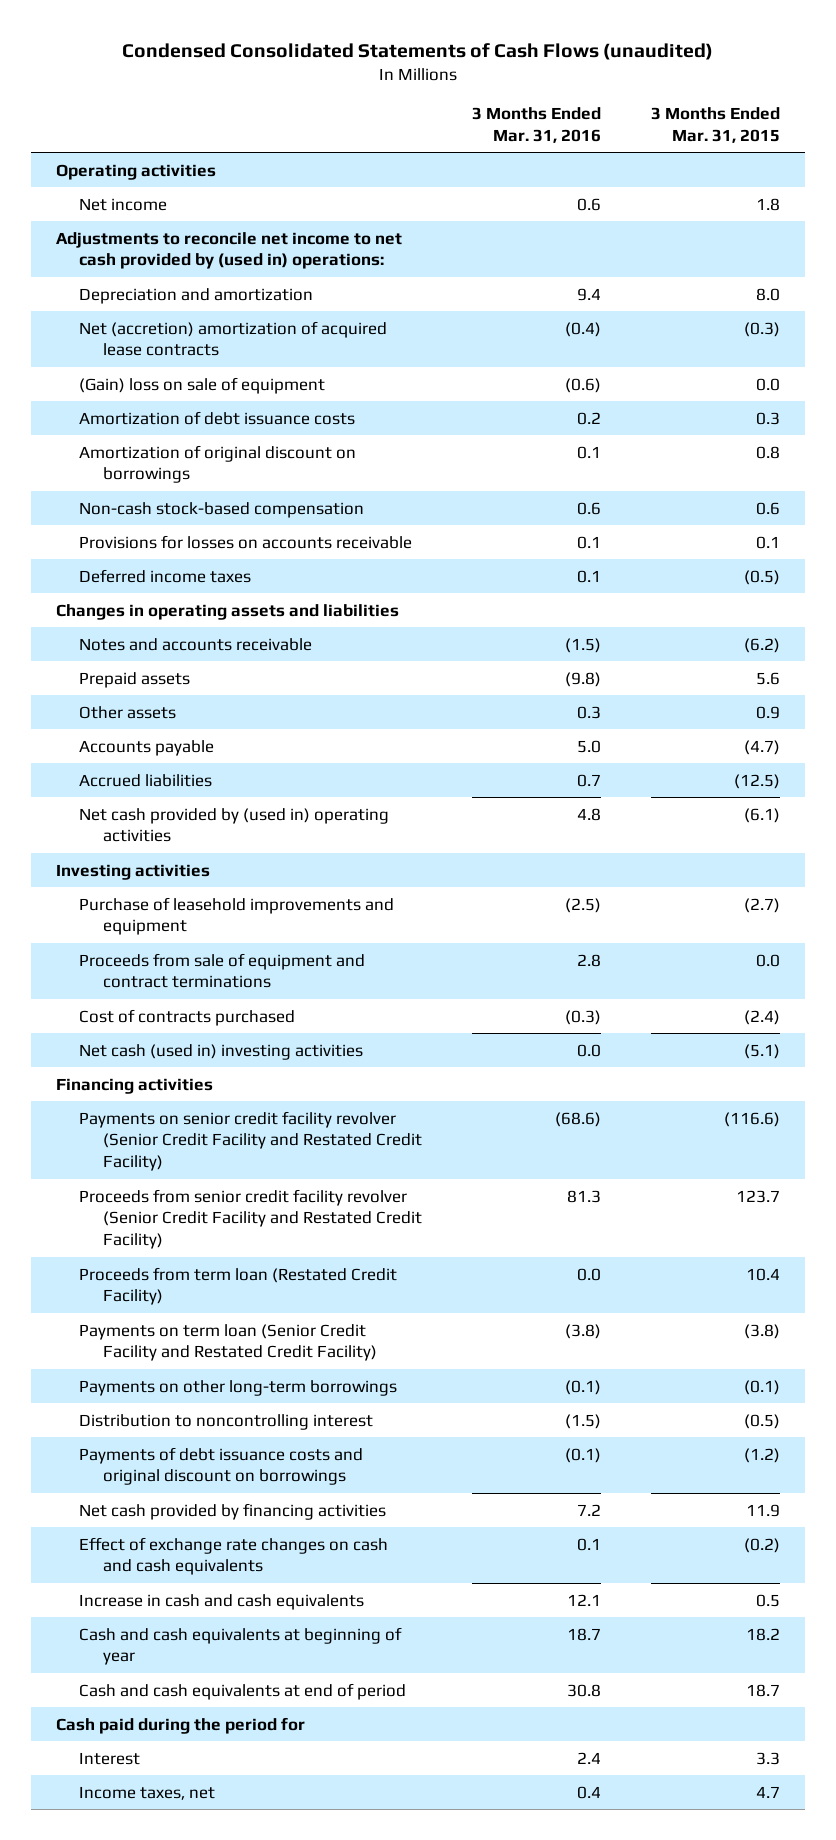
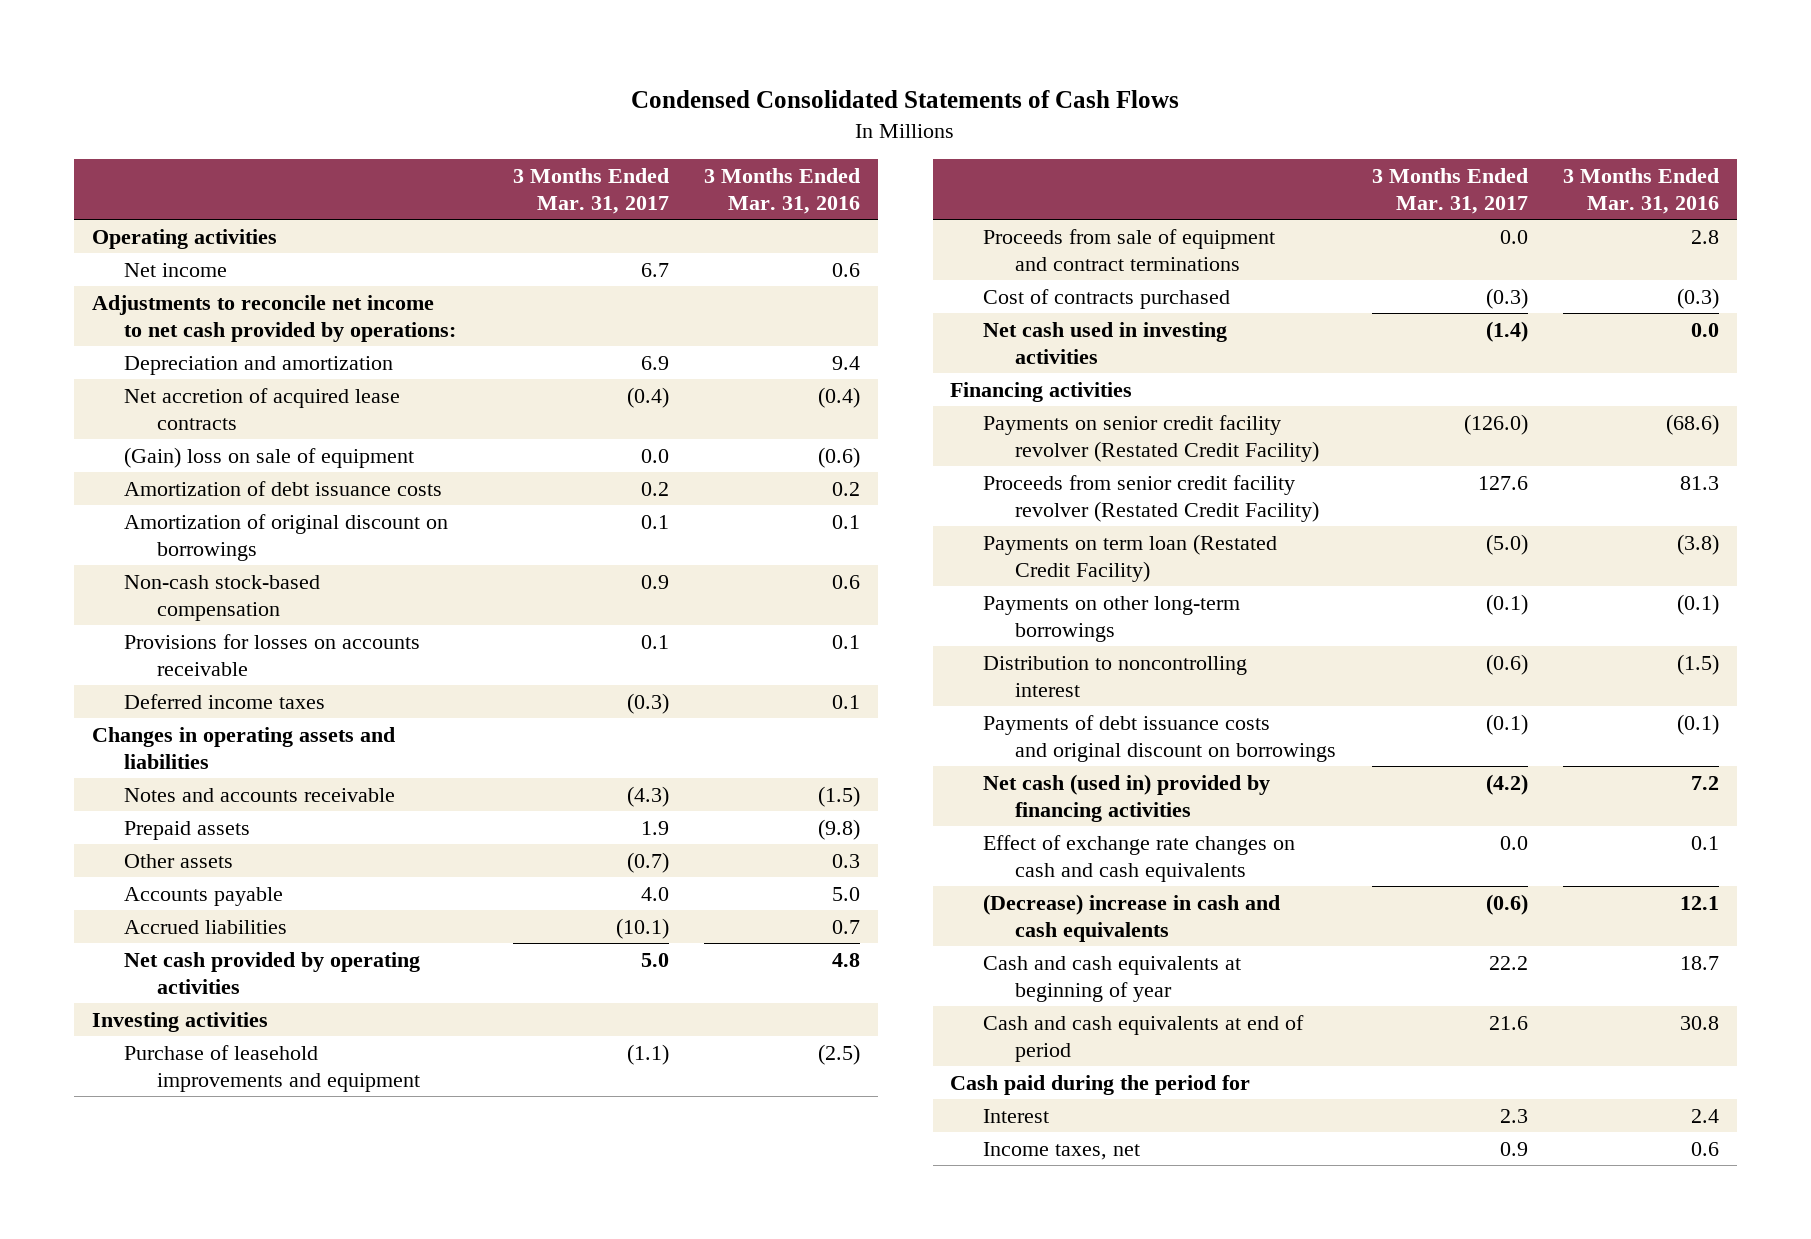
[121,42,713,60] Condensed Consolidated Statements of Cash Flows (unaudited) -> [631,90,1180,109] Condensed Consolidated Statements of Cash Flows
[651,106,781,143] 3 Months Ended Mar. 31, 2015 -> none
none -> [513,167,670,215] 3 Months Ended Mar. 31, 2017
[55,231,402,270] Adjustments to reconcile net income to net cash provided by (used in) operations: -> [91,294,457,342] Adjustments to reconcile net income to net cash provided by operations:
[79,320,388,357] Net (accretion) amortization of acquired lease contracts -> [124,387,401,430] Net accretion of acquired lease contracts
[79,807,390,843] Net cash provided by (used in) operating activities -> [124,951,421,994] Net cash provided by operating activities
[79,1043,364,1060] Net cash (used in) investing activities -> [982,321,1227,364] Net cash used in investing activities
[79,1266,398,1306] Proceeds from term loan (Restated Credit Facility) -> none
[79,1110,423,1172] Payments on senior credit facility revolver (Senior Credit Facility and Restated Credit Facility) -> [982,414,1320,462] Payments on senior credit facility revolver (Restated Credit Facility)
[79,1188,423,1250] Proceeds from senior credit facility revolver (Senior Credit Facility and Restated Credit Facility) -> [982,474,1320,522] Proceeds from senior credit facility revolver (Restated Credit Facility)
[79,1323,378,1362] Payments on term loan (Senior Credit Facility and Restated Credit Facility) -> [982,533,1277,582] Payments on term loan (Restated Credit Facility)
[79,1502,387,1520] Net cash provided by financing activities -> [982,773,1270,822] Net cash (used in) provided by financing activities
[79,1593,365,1610] Increase in cash and cash equivalents -> [982,893,1280,942] (Decrease) increase in cash and cash equivalents
[577,1785,602,1799] 0.4 -> [1690,1141,1719,1156] 0.6

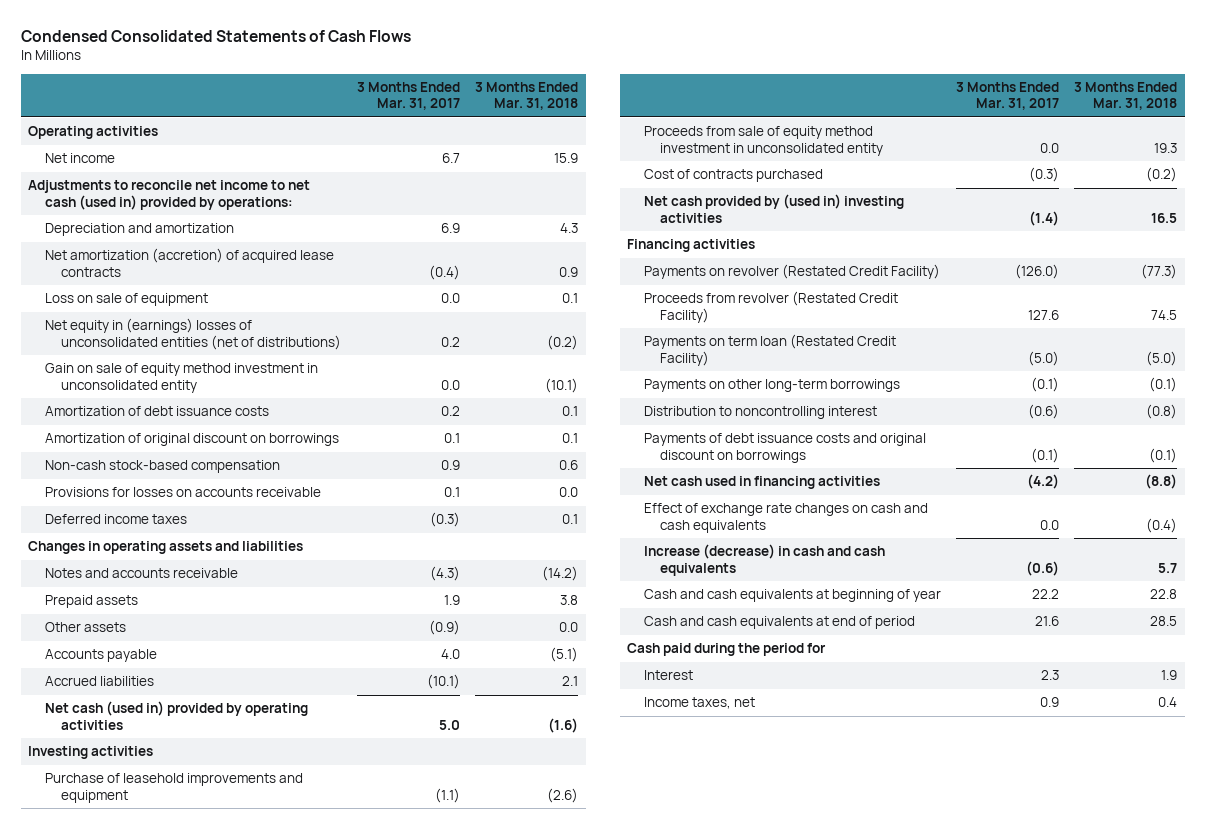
[704,167,861,215] 3 Months Ended Mar. 31, 2016 -> none
none -> [475,81,579,111] 3 Months Ended Mar. 31, 2018
[91,294,457,342] Adjustments to reconcile net income to net cash provided by operations: -> [28,180,311,210] Adjustments to reconcile net income to net cash (used in) provided by operations:
[124,387,401,430] Net accretion of acquired lease contracts -> [44,248,334,277] Net amortization (accretion) of acquired lease contracts
[124,446,415,468] (Gain) loss on sale of equipment -> [44,293,208,307] Loss on sale of equipment
none -> [44,318,342,350] Net equity in (earnings) losses of unconsolidated entities (net of distributions)
none -> [44,363,318,393] Gain on sale of equity method investment in unconsolidated entity
[627,851,670,873] (0.7) -> [428,620,460,636] (0.9)
[124,951,421,994] Net cash provided by operating activities -> [44,701,308,730] Net cash (used in) provided by operating activities
[982,228,1275,271] Proceeds from sale of equipment and contract terminations -> none
none -> [643,126,883,156] Proceeds from sale of equity method investment in unconsolidated entity
[982,321,1227,364] Net cash used in investing activities -> [643,194,904,223] Net cash provided by (used in) investing activities
[982,414,1320,462] Payments on senior credit facility revolver (Restated Credit Facility) -> [643,264,940,280] Payments on revolver (Restated Credit Facility)
[982,474,1320,522] Proceeds from senior credit facility revolver (Restated Credit Facility) -> [643,291,898,323] Proceeds from revolver (Restated Credit Facility)
[982,773,1270,822] Net cash (used in) provided by financing activities -> [643,476,880,490] Net cash used in financing activities
[982,893,1280,942] (Decrease) increase in cash and cash equivalents -> [643,544,885,576] Increase (decrease) in cash and cash equivalents

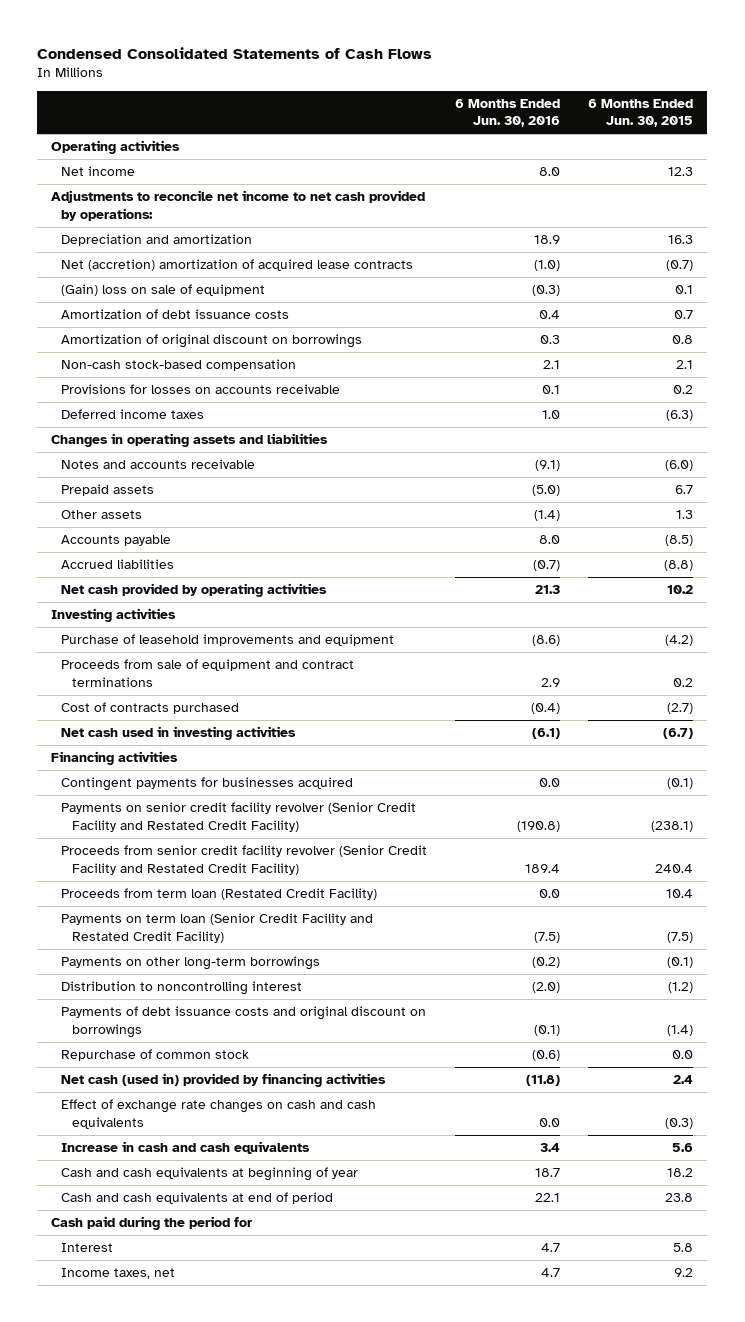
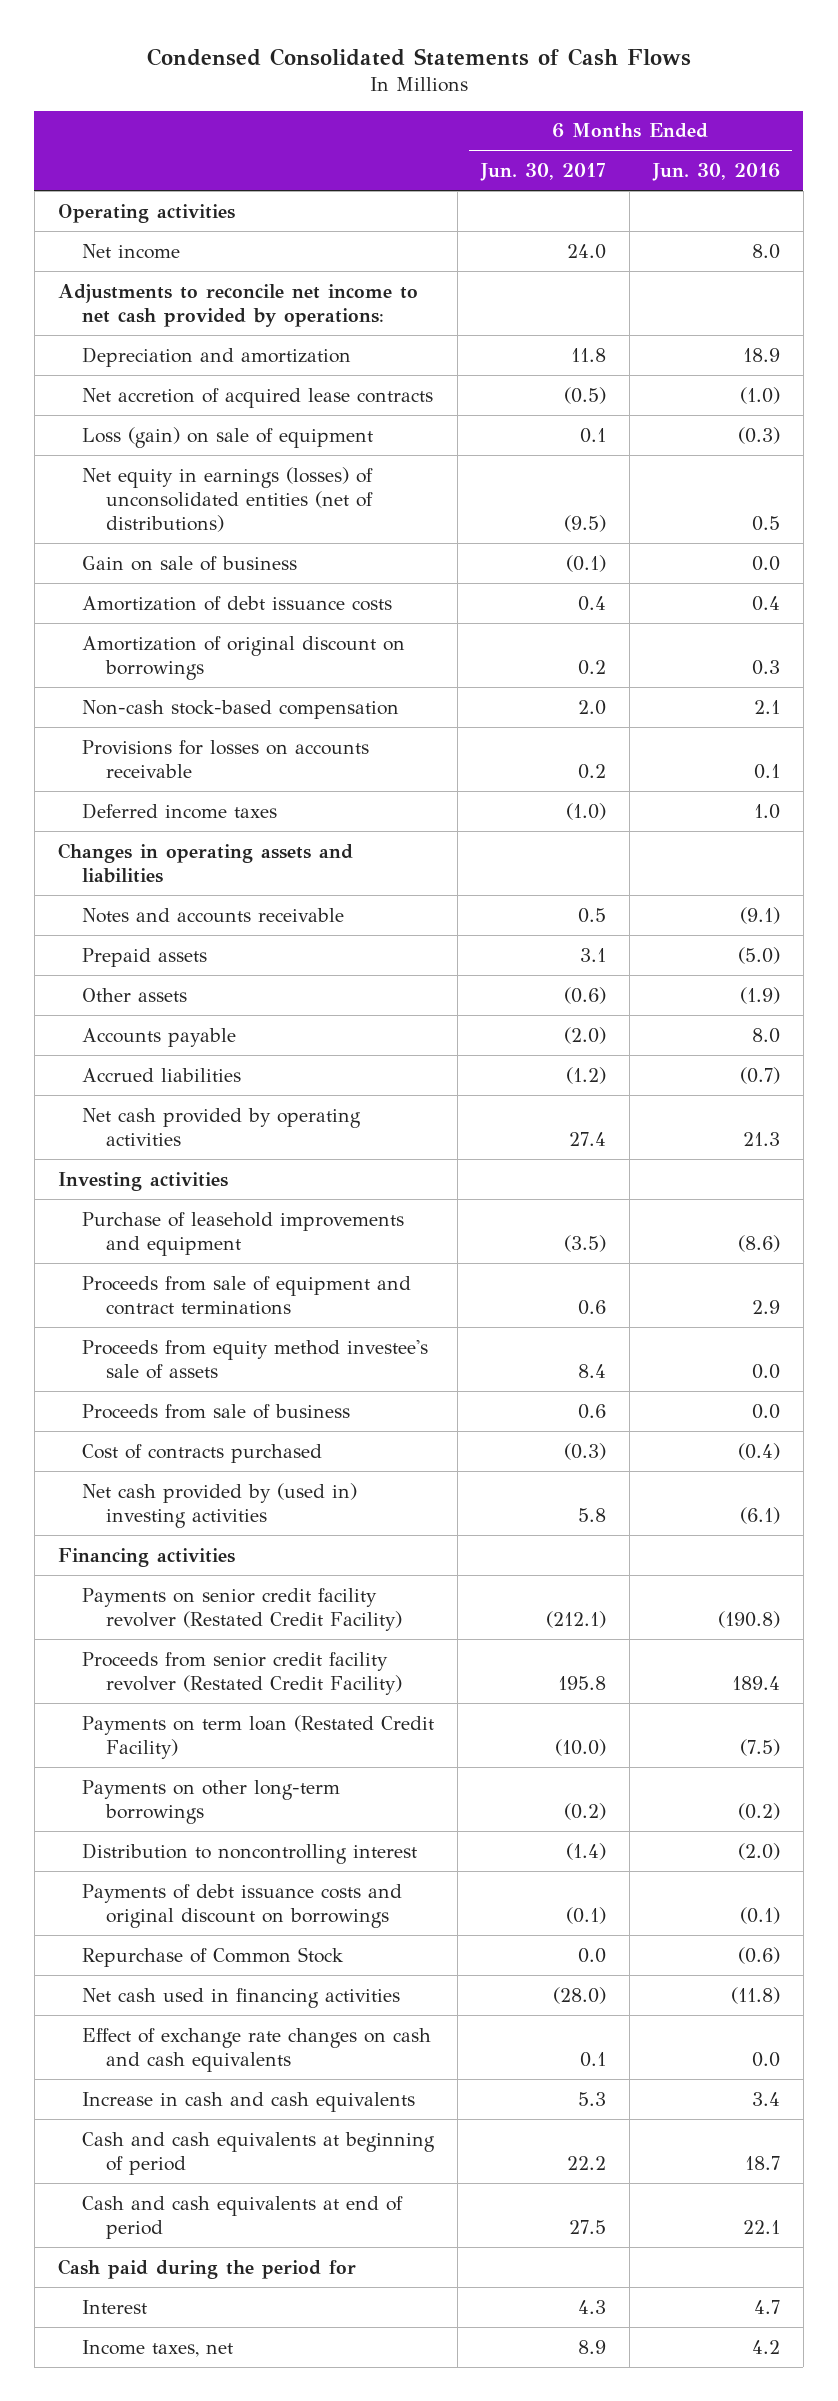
[588,98,694,128] 6 Months Ended Jun. 30, 2015 -> none
none -> [479,163,606,182] Jun. 30, 2017
[61,259,414,272] Net (accretion) amortization of acquired lease contracts -> [81,387,433,408] Net accretion of acquired lease contracts
[61,284,266,297] (Gain) loss on sale of equipment -> [81,426,373,448] Loss (gain) on sale of equipment
none -> [81,466,373,533] Net equity in earnings (losses) of unconsolidated entities (net of distributions)
none -> [81,555,297,571] Gain on sale of business
[534,510,561,522] (1.4) -> [739,986,780,1004] (1.9)
none -> [81,1339,428,1380] Proceeds from equity method investee's sale of assets
none -> [81,1403,350,1419] Proceeds from sale of business
[61,726,297,741] Net cash used in investing activities -> [81,1482,357,1529] Net cash provided by (used in) investing activities
[61,777,354,792] Contingent payments for businesses acquired -> none
[61,888,378,901] Proceeds from term loan (Restated Credit Facility) -> none
[61,802,417,832] Payments on senior credit facility revolver (Senior Credit Facility and Restated Credit Facility) -> [81,1587,402,1632] Payments on senior credit facility revolver (Restated Credit Facility)
[61,845,428,875] Proceeds from senior credit facility revolver (Senior Credit Facility and Restated Credit Facility) -> [81,1651,402,1696] Proceeds from senior credit facility revolver (Restated Credit Facility)
[61,913,374,943] Payments on term loan (Senior Credit Facility and Restated Credit Facility) -> [81,1714,434,1760] Payments on term loan (Restated Credit Facility)
[61,1049,250,1062] Repurchase of common stock -> [81,1946,344,1967] Repurchase of Common Stock
[61,1073,387,1088] Net cash (used in) provided by financing activities -> [81,1987,400,2008] Net cash used in financing activities
[61,1167,359,1182] Cash and cash equivalents at beginning of year -> [81,2131,435,2176] Cash and cash equivalents at beginning of period
[541,1268,561,1278] 4.7 -> [751,2339,780,2354] 4.2

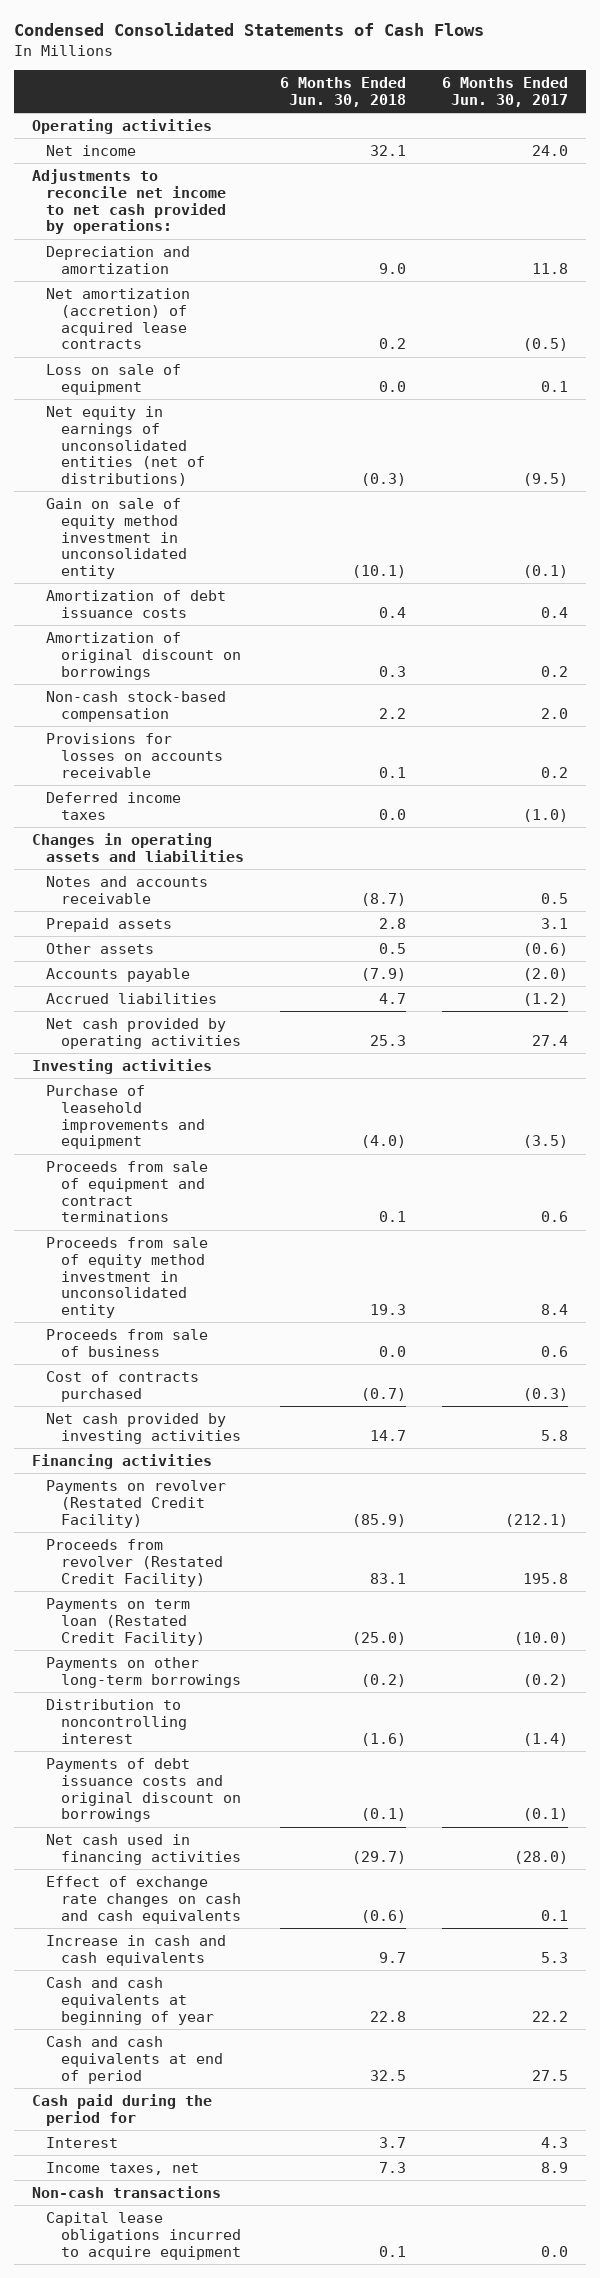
[651,163,780,182] Jun. 30, 2016 -> none
none -> [280,77,407,108] 6 Months Ended Jun. 30, 2018
[81,555,297,571] Gain on sale of business -> none
[81,387,433,408] Net accretion of acquired lease contracts -> [46,287,191,350] Net amortization (accretion) of acquired lease contracts
[81,426,373,448] Loss (gain) on sale of equipment -> [46,363,182,395] Loss on sale of equipment
[81,466,373,533] Net equity in earnings (losses) of unconsolidated entities (net of distributions) -> [46,405,205,487] Net equity in earnings of unconsolidated entities (net of distributions)
none -> [46,497,187,580] Gain on sale of equity method investment in unconsolidated entity
[81,1339,428,1380] Proceeds from equity method investee's sale of assets -> [46,1236,209,1319] Proceeds from sale of equity method investment in unconsolidated entity
[81,1482,357,1529] Net cash provided by (used in) investing activities -> [46,1412,241,1444] Net cash provided by investing activities
[81,1587,402,1632] Payments on senior credit facility revolver (Restated Credit Facility) -> [46,1479,227,1528] Payments on revolver (Restated Credit Facility)
[81,1651,402,1696] Proceeds from senior credit facility revolver (Restated Credit Facility) -> [46,1538,223,1587] Proceeds from revolver (Restated Credit Facility)
[81,1946,344,1967] Repurchase of Common Stock -> none
[81,2131,435,2176] Cash and cash equivalents at beginning of period -> [46,1976,214,2025] Cash and cash equivalents at beginning of year
none -> [31,2185,221,2198] Non-cash transactions
none -> [46,2211,241,2260] Capital lease obligations incurred to acquire equipment

